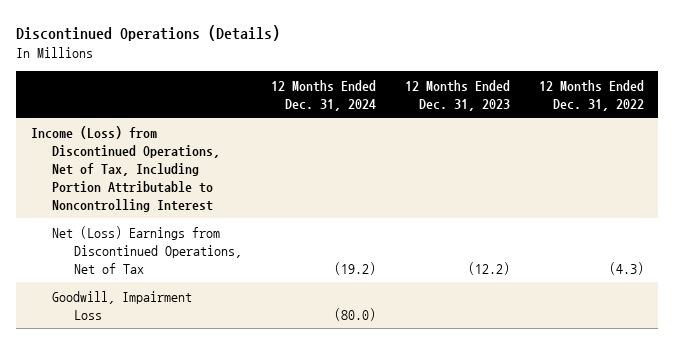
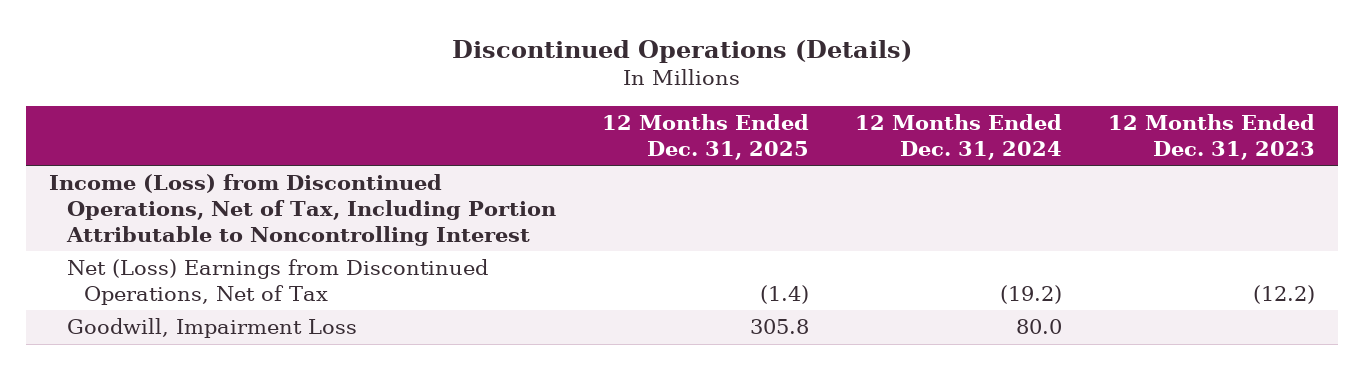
[539,79,645,111] 12 Months Ended Dec. 31, 2022 -> none
none -> [601,113,809,160] 12 Months Ended Dec. 31, 2025
[334,307,377,321] (80.0) -> [1015,319,1062,335] 80.0

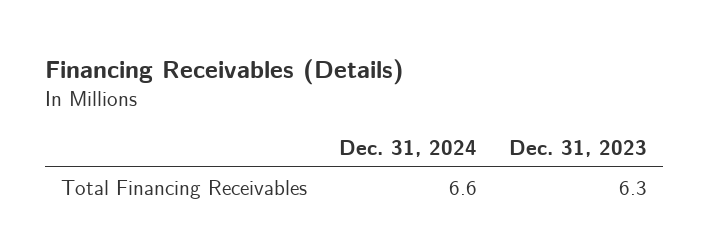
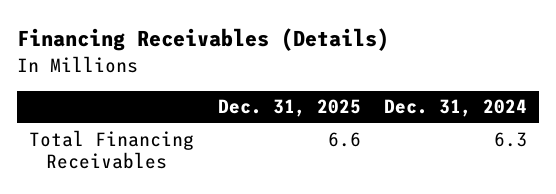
[508,139,647,157] Dec. 31, 2023 -> none
none -> [217,99,361,118] Dec. 31, 2025
[448,181,477,196] 6.6 -> [494,131,528,147] 6.3

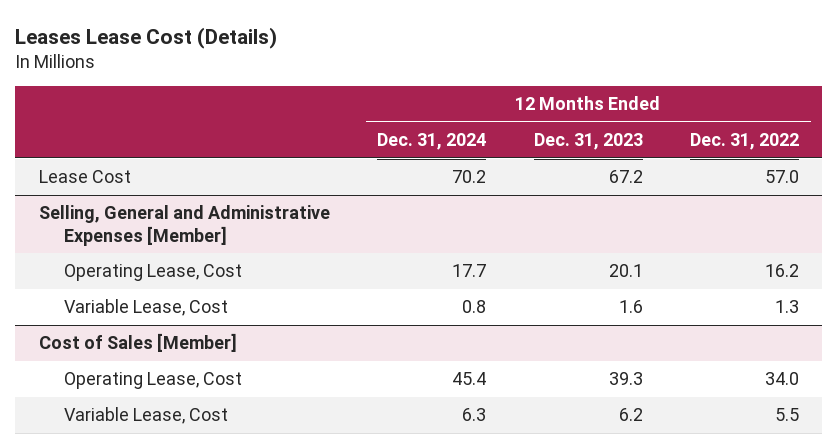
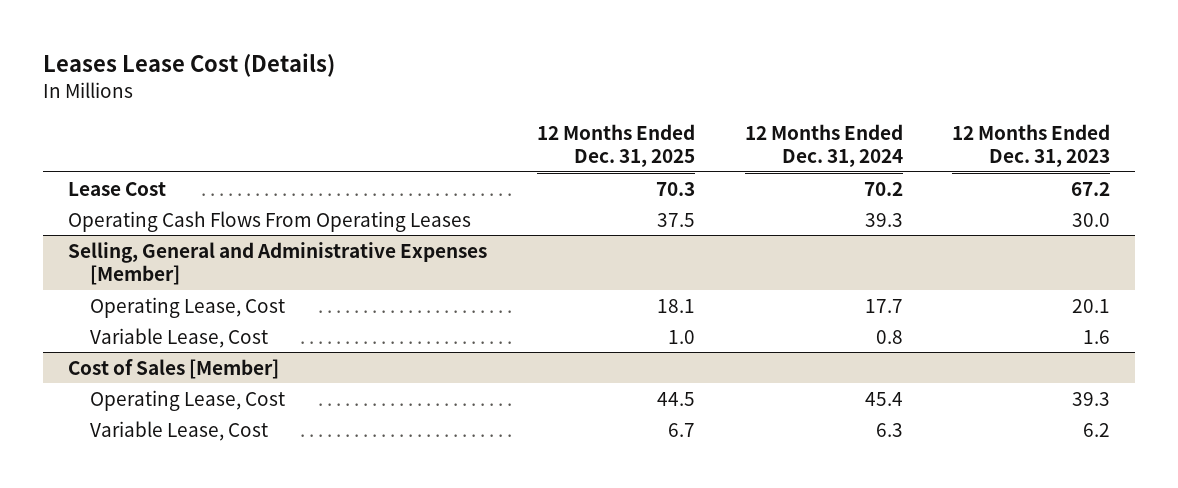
[689,133,799,151] Dec. 31, 2022 -> none
none -> [536,123,695,168] 12 Months Ended Dec. 31, 2025
none -> [67,210,471,232] Operating Cash Flows From Operating Leases

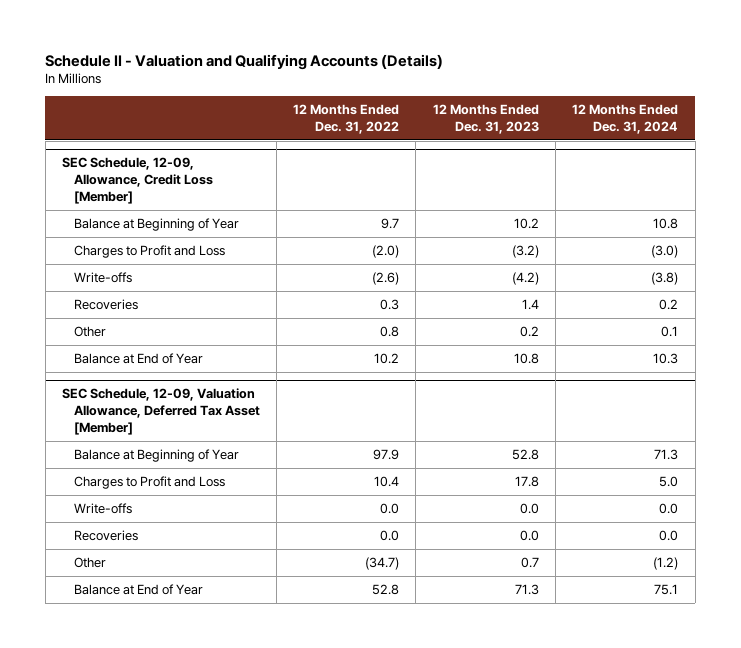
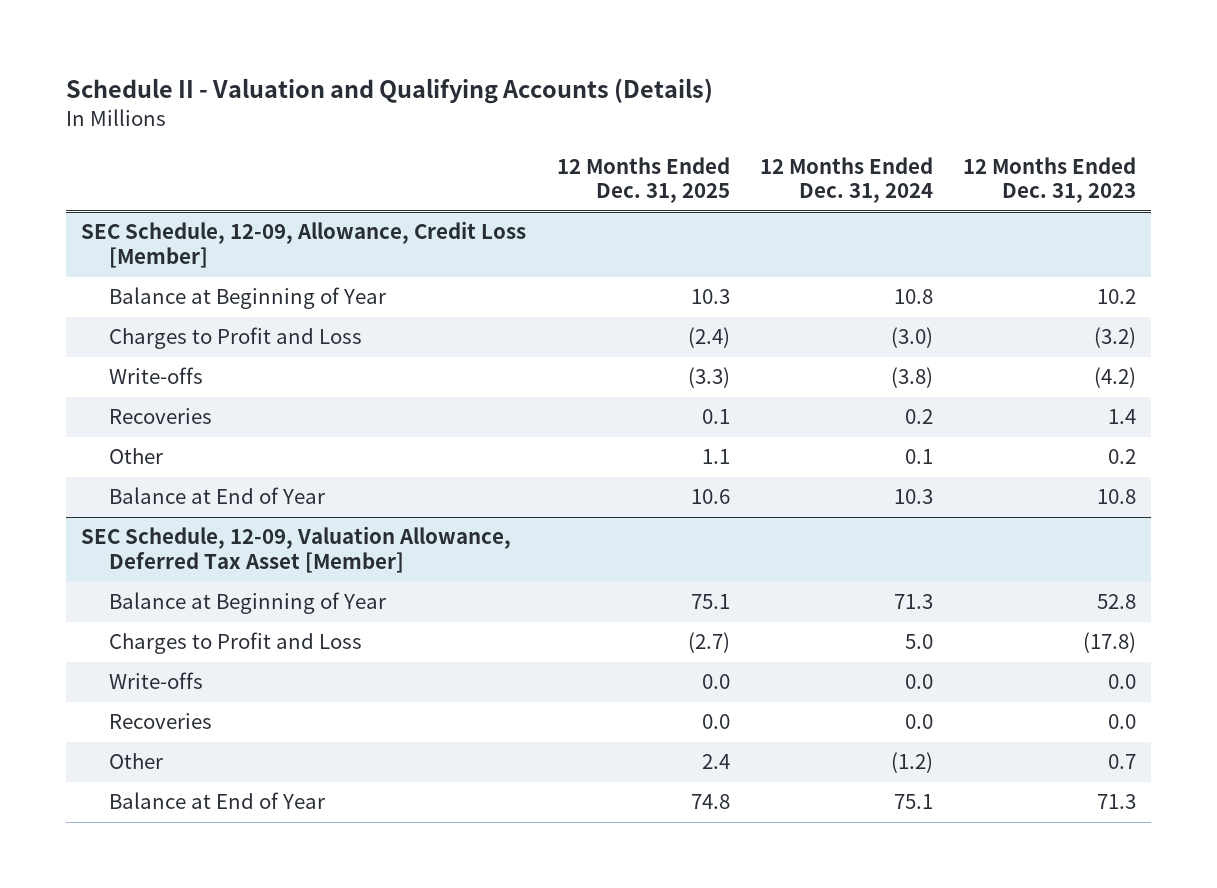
[293,104,400,135] 12 Months Ended Dec. 31, 2022 -> none
none -> [556,156,730,204] 12 Months Ended Dec. 31, 2025
[514,475,539,487] 17.8 -> [1082,632,1136,654] (17.8)

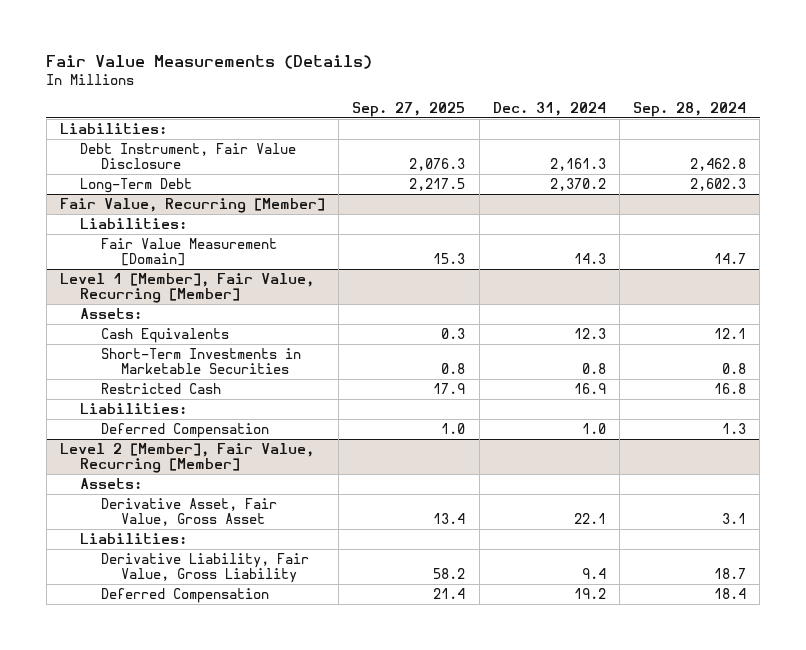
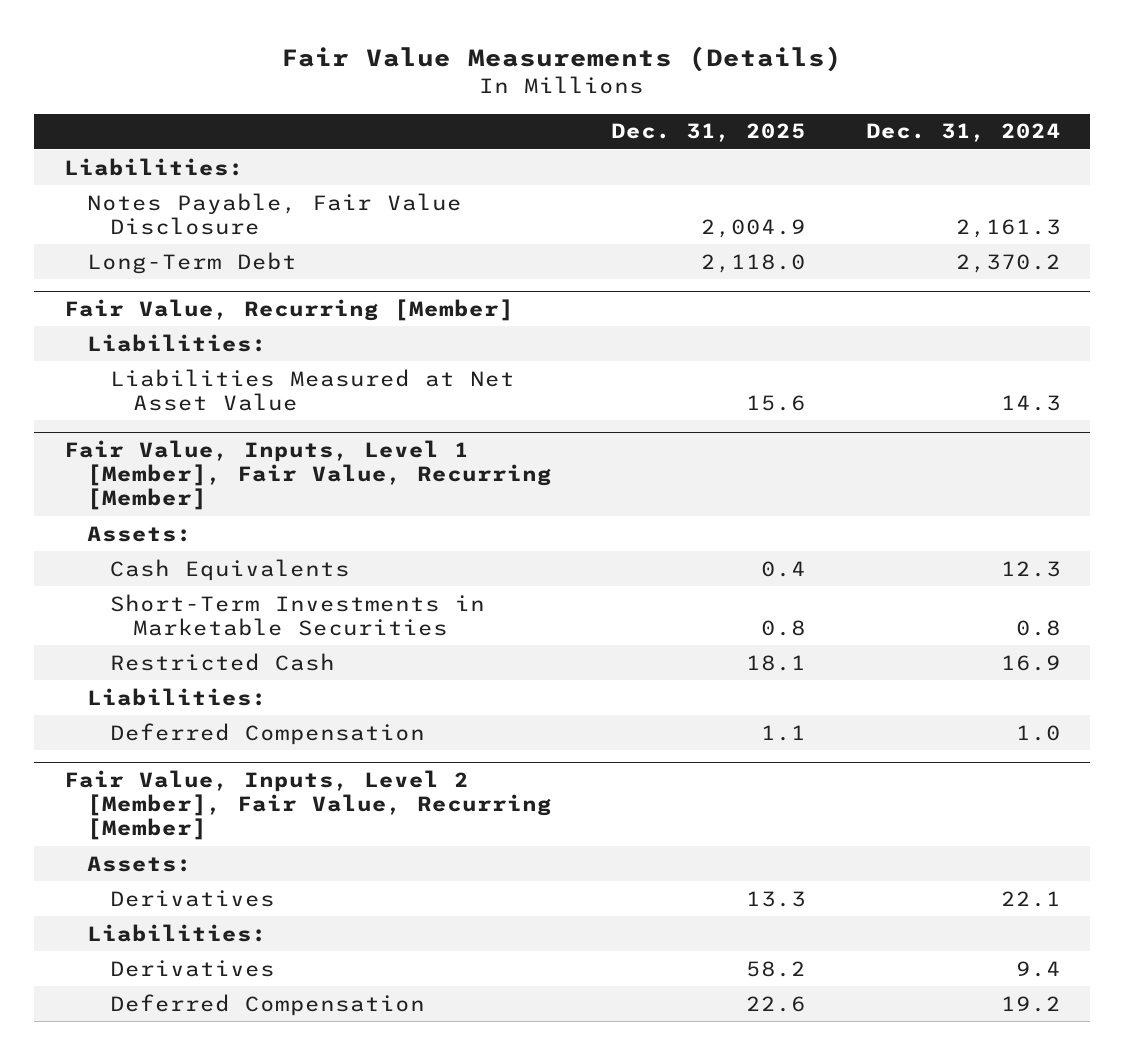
[352,101,466,117] Sep. 27, 2025 -> none
[633,101,747,117] Sep. 28, 2024 -> none
none -> [611,123,807,143] Dec. 31, 2025
[80,142,297,170] Debt Instrument, Fair Value Disclosure -> [86,192,462,235] Notes Payable, Fair Value Disclosure
[100,237,277,267] Fair Value Measurement [Domain] -> [109,368,515,411] Liabilities Measured at Net Asset Value
[60,272,315,304] Level 1 [Member], Fair Value, Recurring [Member] -> [63,439,552,511] Fair Value, Inputs, Level 1 [Member], Fair Value, Recurring [Member]
[60,442,315,474] Level 2 [Member], Fair Value, Recurring [Member] -> [63,769,552,841] Fair Value, Inputs, Level 2 [Member], Fair Value, Recurring [Member]
[100,497,277,527] Derivative Asset, Fair Value, Gross Asset -> [109,889,275,907] Derivatives
[100,552,309,584] Derivative Liability, Fair Value, Gross Liability -> [109,959,275,977] Derivatives

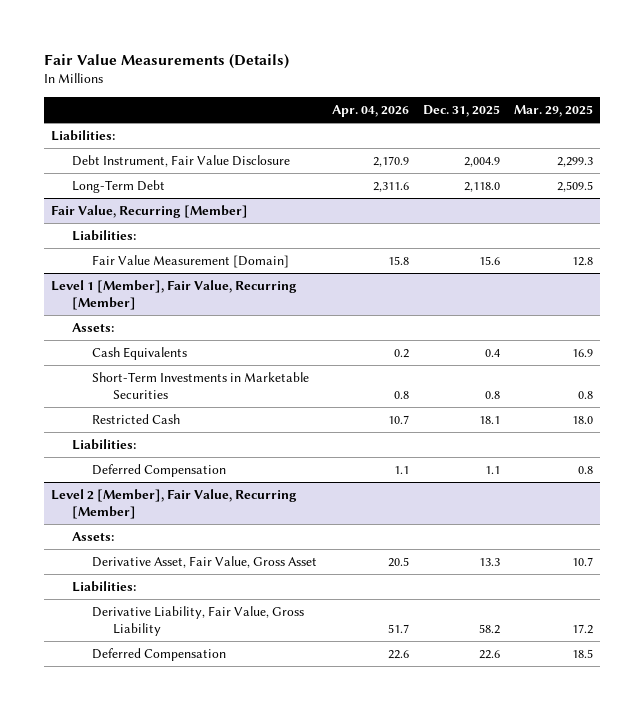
[865,123,1061,143] Dec. 31, 2024 -> none
none -> [331,105,409,118] Apr. 04, 2026
none -> [513,105,593,118] Mar. 29, 2025
[86,192,462,235] Notes Payable, Fair Value Disclosure -> [71,155,290,168] Debt Instrument, Fair Value Disclosure
[109,368,515,411] Liabilities Measured at Net Asset Value -> [92,255,290,269] Fair Value Measurement [Domain]
[63,439,552,511] Fair Value, Inputs, Level 1 [Member], Fair Value, Recurring [Member] -> [51,280,298,310] Level 1 [Member], Fair Value, Recurring [Member]
[63,769,552,841] Fair Value, Inputs, Level 2 [Member], Fair Value, Recurring [Member] -> [51,489,298,519] Level 2 [Member], Fair Value, Recurring [Member]
[109,889,275,907] Derivatives -> [92,556,318,569] Derivative Asset, Fair Value, Gross Asset
[109,959,275,977] Derivatives -> [92,606,305,636] Derivative Liability, Fair Value, Gross Liability

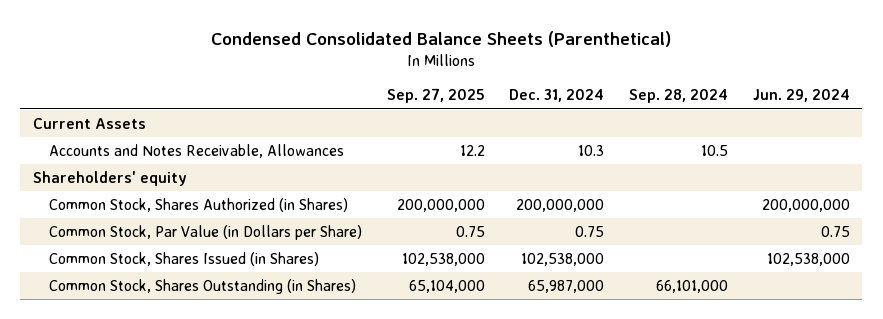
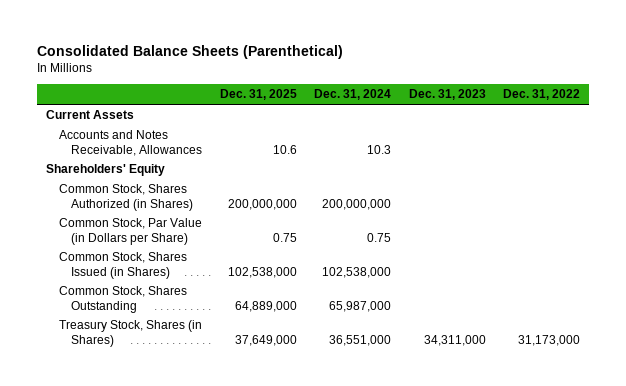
[211,30,672,47] Condensed Consolidated Balance Sheets (Parenthetical) -> [36,44,343,59] Consolidated Balance Sheets (Parenthetical)
[386,88,485,104] Sep. 27, 2025 -> none
[629,89,729,104] Sep. 28, 2024 -> none
[753,89,851,103] Jun. 29, 2024 -> none
none -> [219,89,297,101] Dec. 31, 2025
none -> [408,89,486,101] Dec. 31, 2023
none -> [503,89,581,101] Dec. 31, 2022
[32,171,187,187] Shareholders' equity -> [45,164,165,177] Shareholders' Equity
[48,279,356,295] Common Stock, Shares Outstanding (in Shares) -> [58,286,187,313] Common Stock, Shares Outstanding
none -> [58,320,202,347] Treasury Stock, Shares (in Shares)

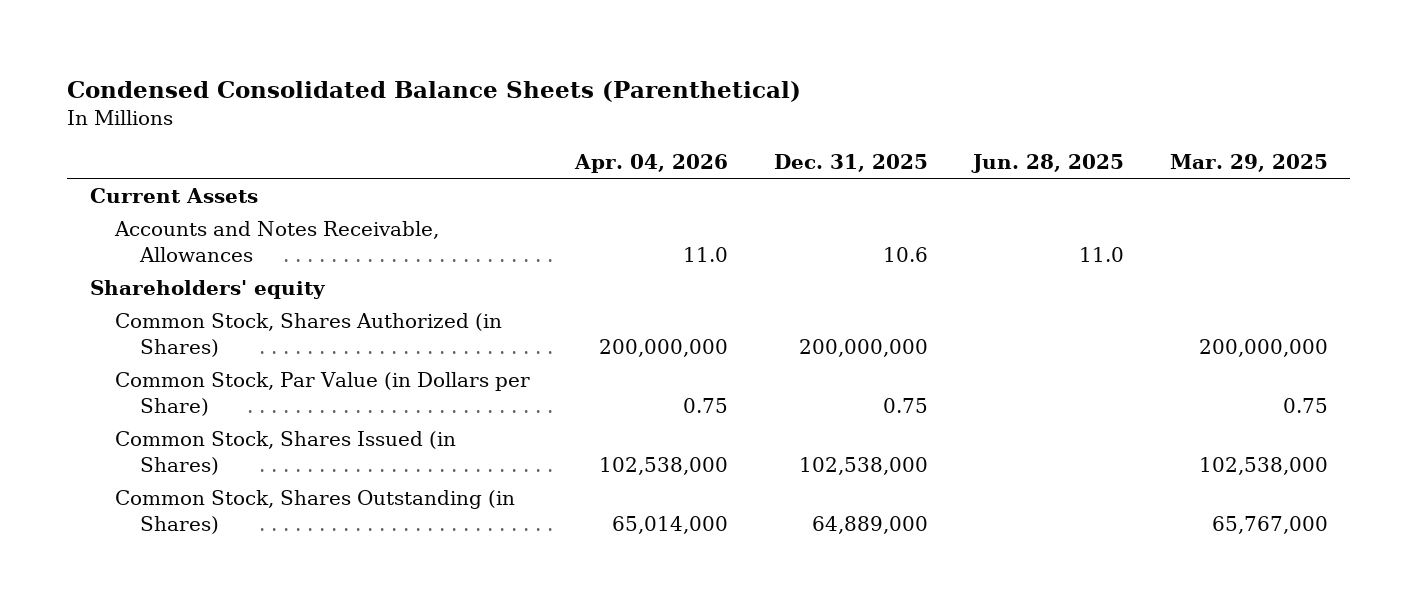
[36,44,343,59] Consolidated Balance Sheets (Parenthetical) -> [67,81,802,103] Condensed Consolidated Balance Sheets (Parenthetical)
[314,89,392,101] Dec. 31, 2024 -> none
[408,89,486,101] Dec. 31, 2023 -> none
[503,89,581,101] Dec. 31, 2022 -> none
none -> [574,154,729,174] Apr. 04, 2026
none -> [971,154,1125,174] Jun. 28, 2025
none -> [1169,154,1328,173] Mar. 29, 2025
[45,164,165,177] Shareholders' Equity -> [90,279,327,299] Shareholders' equity
[58,320,202,347] Treasury Stock, Shares (in Shares) -> none
[58,286,187,313] Common Stock, Shares Outstanding -> [115,489,516,534] Common Stock, Shares Outstanding (in Shares)

